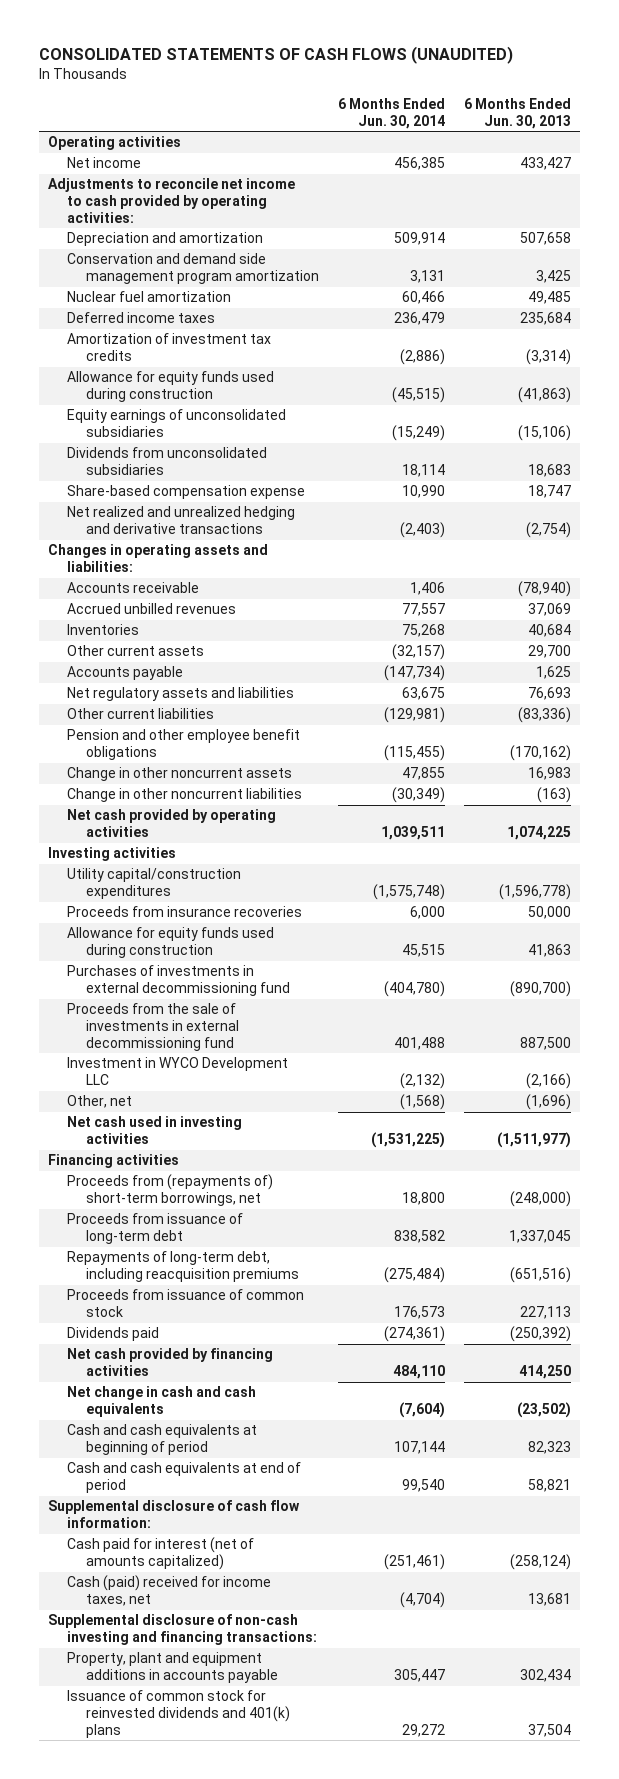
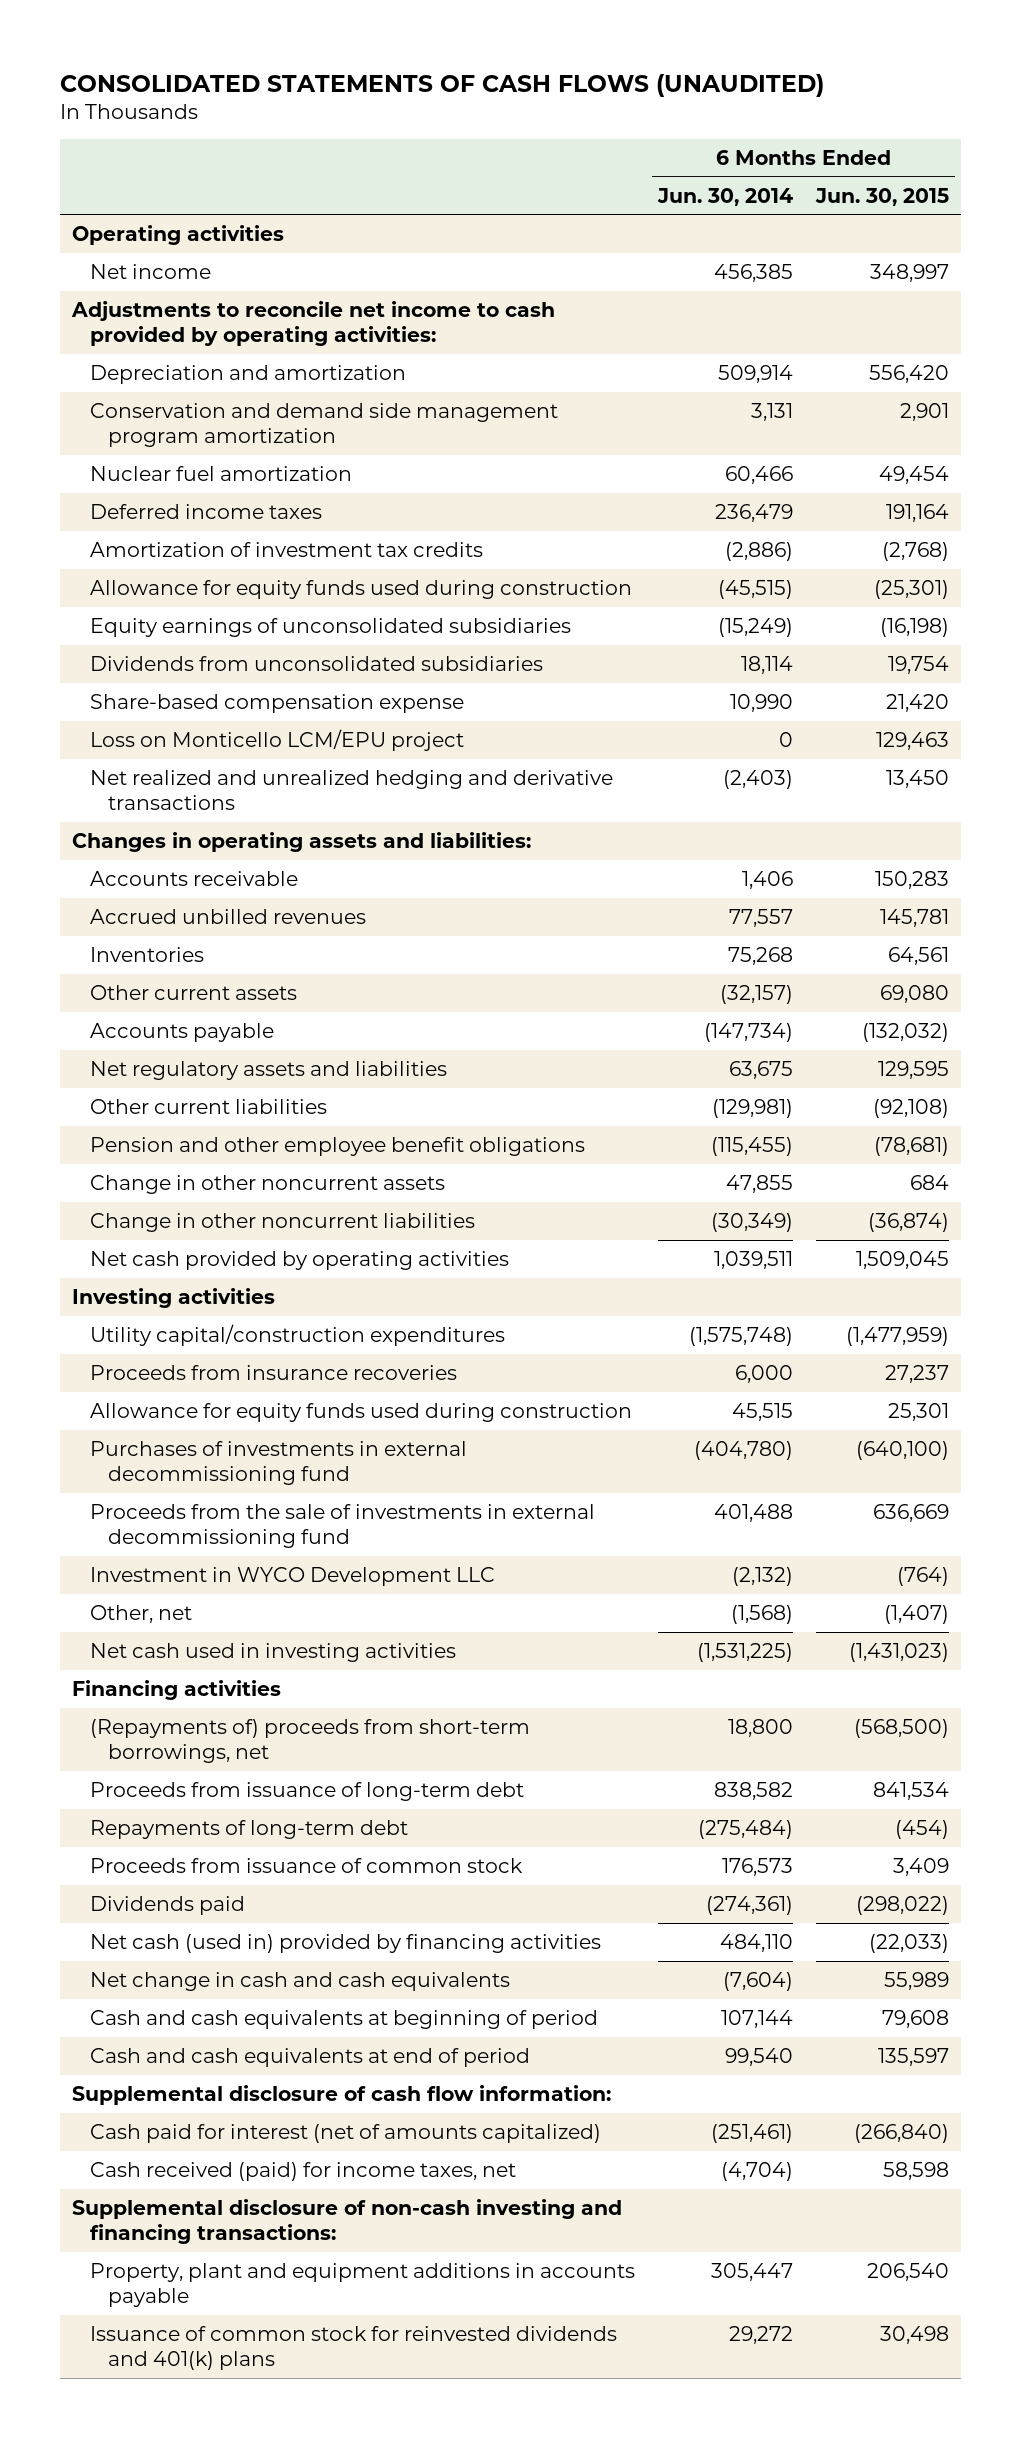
[463,97,571,129] 6 Months Ended Jun. 30, 2013 -> none
none -> [815,187,950,206] Jun. 30, 2015
none -> [90,728,465,751] Loss on Monticello LCM/EPU project
[66,1174,273,1207] Proceeds from (repayments of) short-term borrowings, net -> [90,1718,531,1764] (Repayments of) proceeds from short-term borrowings, net
[66,1251,299,1283] Repayments of long-term debt, including reacquisition premiums -> [90,1819,409,1839] Repayments of long-term debt
[66,1348,273,1377] Net cash provided by financing activities -> [90,1933,602,1953] Net cash (used in) provided by financing activities
[66,1575,271,1607] Cash (paid) received for income taxes, net -> [90,2161,517,2181] Cash received (paid) for income taxes, net

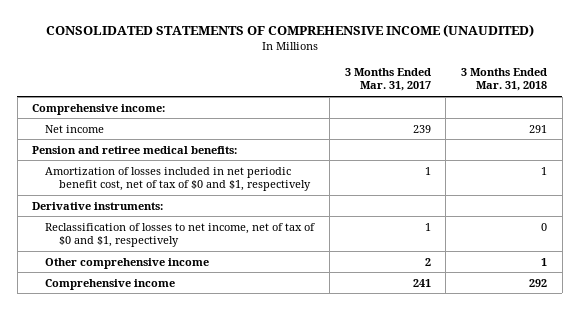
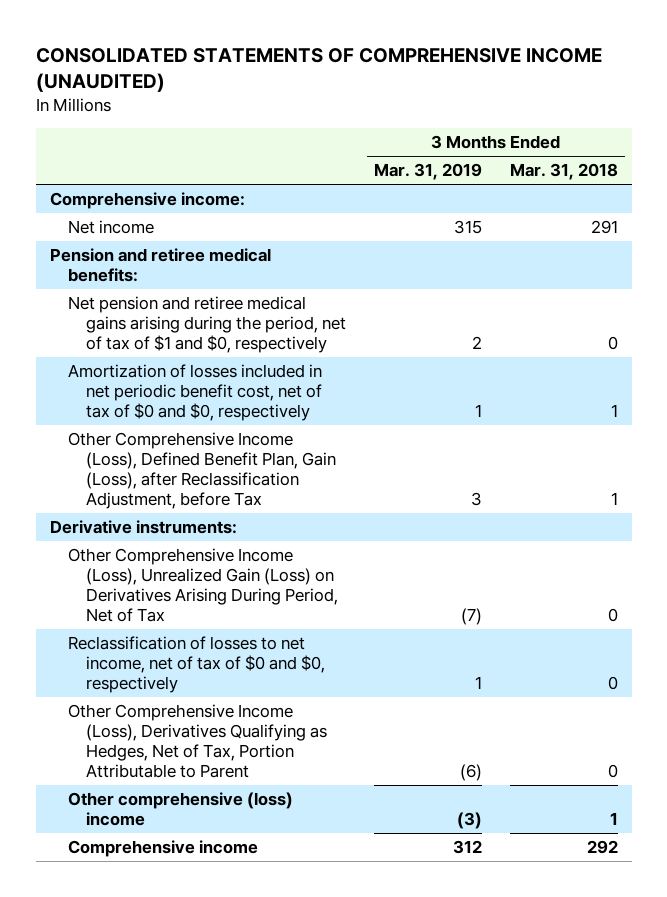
[344,67,431,92] 3 Months Ended Mar. 31, 2017 -> none
none -> [373,163,482,181] Mar. 31, 2019
none -> [67,296,346,353] Net pension and retiree medical gains arising during the period, net of tax of $1 and $0, respectively
[45,166,311,192] Amortization of losses included in net periodic benefit cost, net of tax of $0 and $1, respectively -> [67,364,322,421] Amortization of losses included in net periodic benefit cost, net of tax of $0 and $0, respectively
none -> [67,432,336,509] Other Comprehensive Income (Loss), Defined Benefit Plan, Gain (Loss), after Reclassification Adjustment, before Tax
none -> [67,548,338,622] Other Comprehensive Income (Loss), Unrealized Gain (Loss) on Derivatives Arising During Period, Net of Tax
[45,222,316,248] Reclassification of losses to net income, net of tax of $0 and $1, respectively -> [67,636,325,693] Reclassification of losses to net income, net of tax of $0 and $0, respectively
none -> [67,704,327,778] Other Comprehensive Income (Loss), Derivatives Qualifying as Hedges, Net of Tax, Portion Attributable to Parent
[45,257,210,269] Other comprehensive income -> [67,792,293,826] Other comprehensive (loss) income

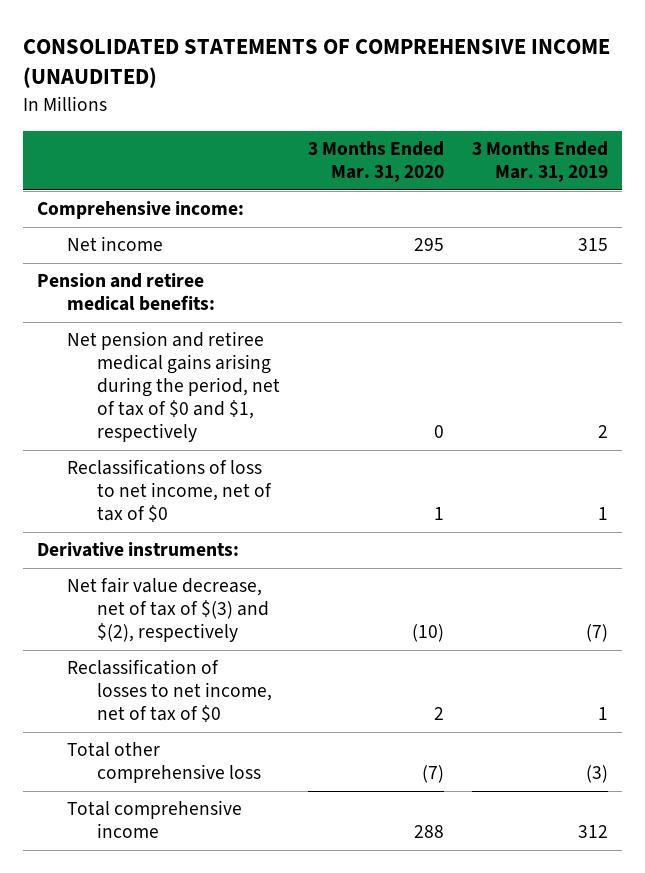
[509,163,618,181] Mar. 31, 2018 -> none
none -> [307,141,444,183] 3 Months Ended Mar. 31, 2020
[67,432,336,509] Other Comprehensive Income (Loss), Defined Benefit Plan, Gain (Loss), after Reclassification Adjustment, before Tax -> none
[67,296,346,353] Net pension and retiree medical gains arising during the period, net of tax of $1 and $0, respectively -> [66,331,280,443] Net pension and retiree medical gains arising during the period, net of tax of $0 and $1, respectively
[67,364,322,421] Amortization of losses included in net periodic benefit cost, net of tax of $0 and $0, respectively -> [66,459,272,523] Reclassifications of loss to net income, net of tax of $0
[67,704,327,778] Other Comprehensive Income (Loss), Derivatives Qualifying as Hedges, Net of Tax, Portion Attributable to Parent -> none
[67,548,338,622] Other Comprehensive Income (Loss), Unrealized Gain (Loss) on Derivatives Arising During Period, Net of Tax -> [66,577,269,643] Net fair value decrease, net of tax of $(3) and $(2), respectively
[67,636,325,693] Reclassification of losses to net income, net of tax of $0 and $0, respectively -> [66,659,272,723] Reclassification of losses to net income, net of tax of $0
[67,792,293,826] Other comprehensive (loss) income -> [66,742,261,784] Total other comprehensive loss
[67,840,258,858] Comprehensive income -> [66,800,242,839] Total comprehensive income

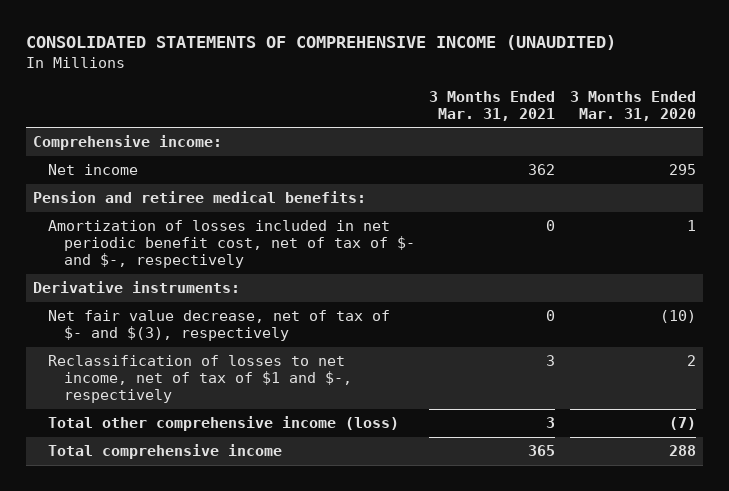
[471,141,608,183] 3 Months Ended Mar. 31, 2019 -> none
none -> [429,90,556,121] 3 Months Ended Mar. 31, 2021
[66,331,280,443] Net pension and retiree medical gains arising during the period, net of tax of $0 and $1, respectively -> none
[66,459,272,523] Reclassifications of loss to net income, net of tax of $0 -> [48,220,415,269] Amortization of losses included in net periodic benefit cost, net of tax of $- and $-, respectively
[66,577,269,643] Net fair value decrease, net of tax of $(3) and $(2), respectively -> [48,310,391,342] Net fair value decrease, net of tax of $- and $(3), respectively
[66,659,272,723] Reclassification of losses to net income, net of tax of $0 -> [48,355,352,404] Reclassification of losses to net income, net of tax of $1 and $-, respectively
[66,742,261,784] Total other comprehensive loss -> [48,416,400,432] Total other comprehensive income (loss)

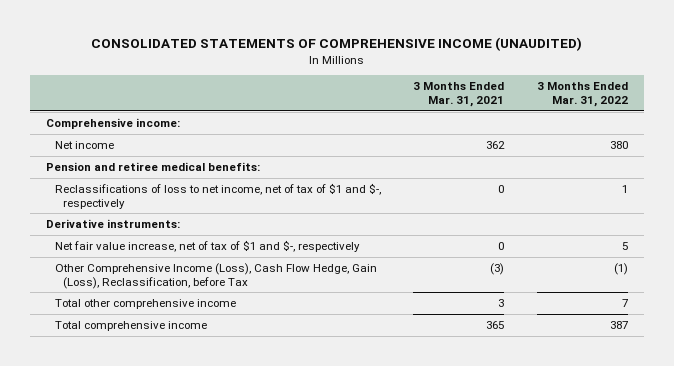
[569,90,696,121] 3 Months Ended Mar. 31, 2020 -> none
none -> [537,82,629,107] 3 Months Ended Mar. 31, 2022
[48,220,415,269] Amortization of losses included in net periodic benefit cost, net of tax of $- and $-, respectively -> [54,183,381,209] Reclassifications of loss to net income, net of tax of $1 and $-, respectively
[48,355,352,404] Reclassification of losses to net income, net of tax of $1 and $-, respectively -> none
[48,310,391,342] Net fair value decrease, net of tax of $- and $(3), respectively -> [54,240,360,253] Net fair value increase, net of tax of $1 and $-, respectively
none -> [54,263,377,289] Other Comprehensive Income (Loss), Cash Flow Hedge, Gain (Loss), Reclassification, before Tax
[48,416,400,432] Total other comprehensive income (loss) -> [54,299,236,310] Total other comprehensive income

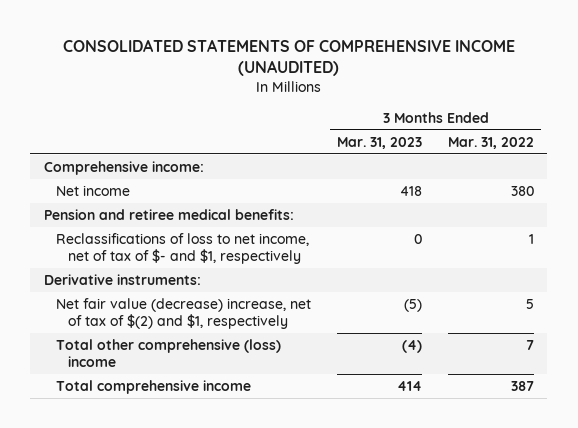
[413,82,505,107] 3 Months Ended Mar. 31, 2021 -> none
none -> [337,136,423,149] Mar. 31, 2023
[54,183,381,209] Reclassifications of loss to net income, net of tax of $1 and $-, respectively -> [55,232,309,264] Reclassifications of loss to net income, net of tax of $- and $1, respectively
[54,263,377,289] Other Comprehensive Income (Loss), Cash Flow Hedge, Gain (Loss), Reclassification, before Tax -> none
[54,240,360,253] Net fair value increase, net of tax of $1 and $-, respectively -> [55,297,311,329] Net fair value (decrease) increase, net of tax of $(2) and $1, respectively
[54,299,236,310] Total other comprehensive income -> [55,338,281,367] Total other comprehensive (loss) income

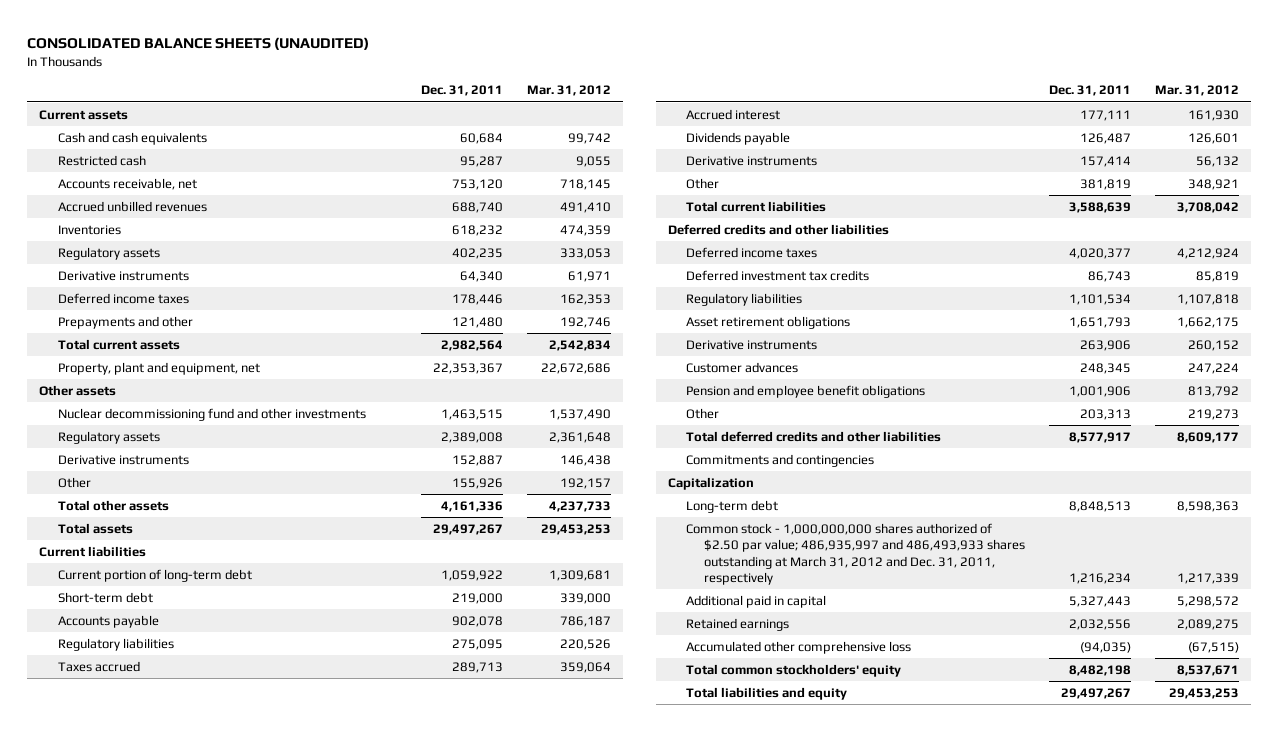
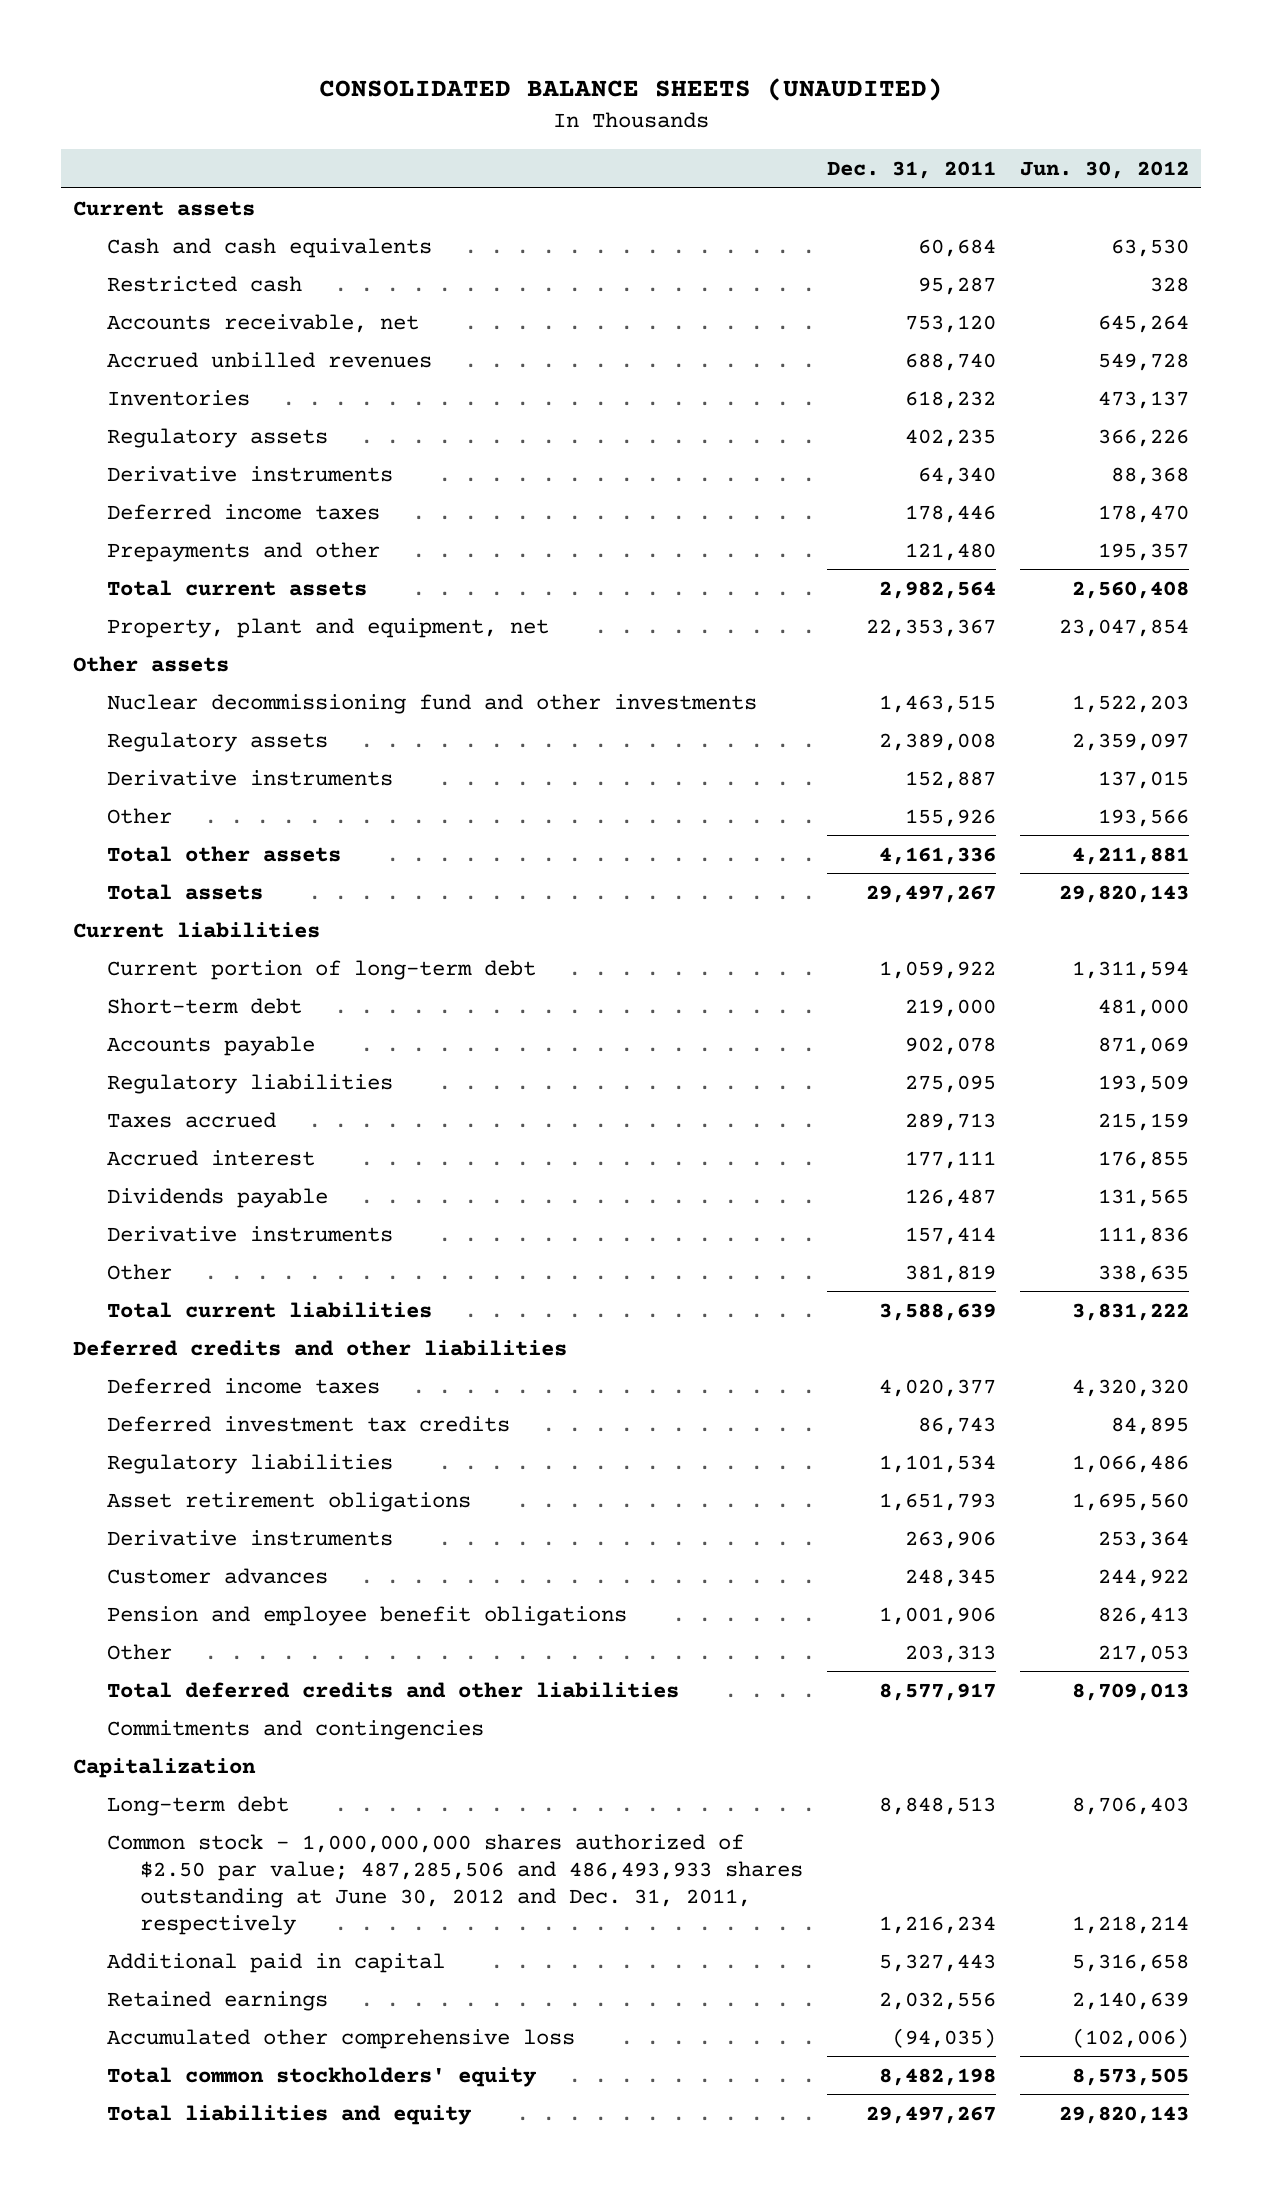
[526,85,611,97] Mar. 31, 2012 -> none
none -> [1019,160,1189,179] Jun. 30, 2012
[686,522,1026,585] Common stock - 1,000,000,000 shares authorized of $2.50 par value; 486,935,997 and 486,493,933 shares outstanding at March 31, 2012 and Dec. 31, 2011, respectively -> [106,1833,803,1935] Common stock - 1,000,000,000 shares authorized of $2.50 par value; 487,285,506 and 486,493,933 shares outstanding at June 30, 2012 and Dec. 31, 2011, respectively

